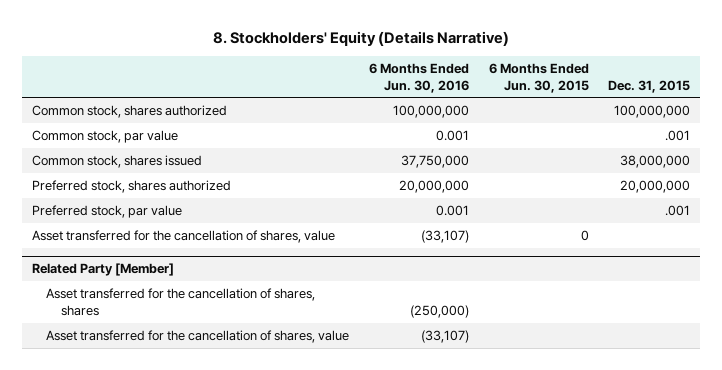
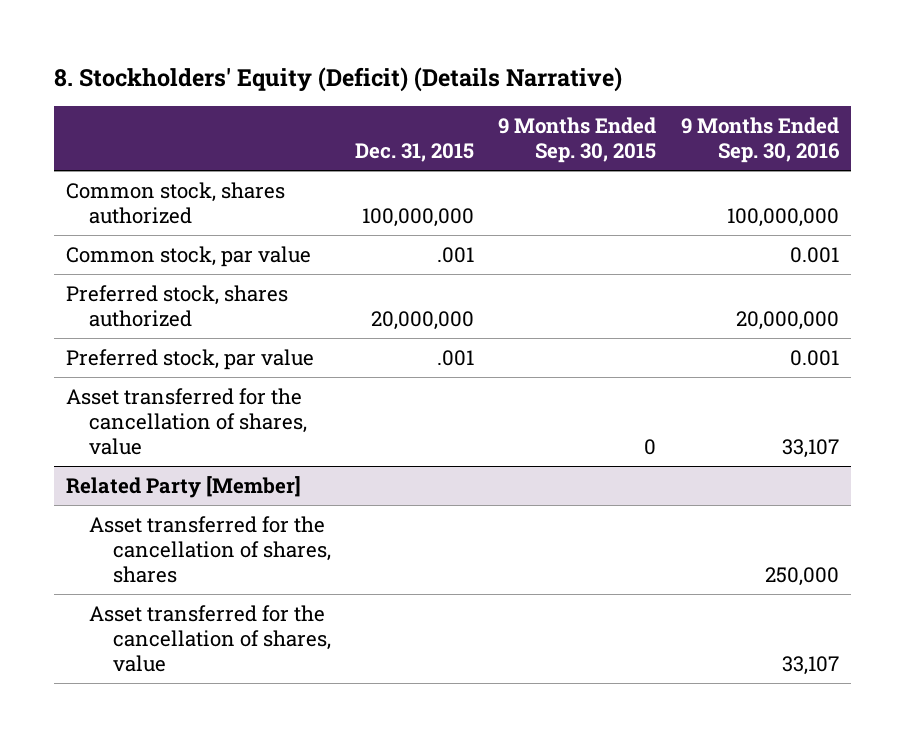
[213,30,510,46] 8. Stockholders' Equity (Details Narrative) -> [54,66,623,92] 8. Stockholders' Equity (Deficit) (Details Narrative)
[368,63,469,93] 6 Months Ended Jun. 30, 2016 -> none
[488,63,589,93] 6 Months Ended Jun. 30, 2015 -> none
none -> [498,116,657,163] 9 Months Ended Sep. 30, 2015
none -> [680,116,840,163] 9 Months Ended Sep. 30, 2016
[31,155,202,169] Common stock, shares issued -> none

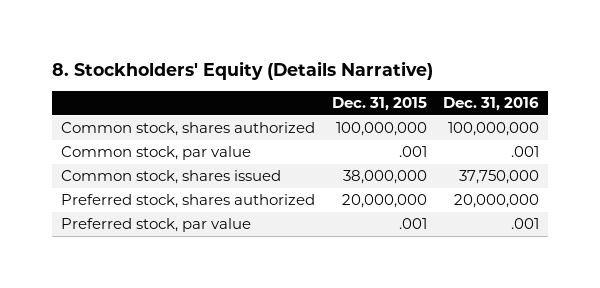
[54,66,623,92] 8. Stockholders' Equity (Deficit) (Details Narrative) -> [52,61,434,81] 8. Stockholders' Equity (Details Narrative)
[498,116,657,163] 9 Months Ended Sep. 30, 2015 -> none
[680,116,840,163] 9 Months Ended Sep. 30, 2016 -> none
none -> [443,97,540,112] Dec. 31, 2016
none -> [60,170,281,185] Common stock, shares issued
[66,387,308,456] Asset transferred for the cancellation of shares, value -> none
[66,475,302,498] Related Party [Member] -> none
[89,515,331,584] Asset transferred for the cancellation of shares, shares -> none
[89,604,331,673] Asset transferred for the cancellation of shares, value -> none

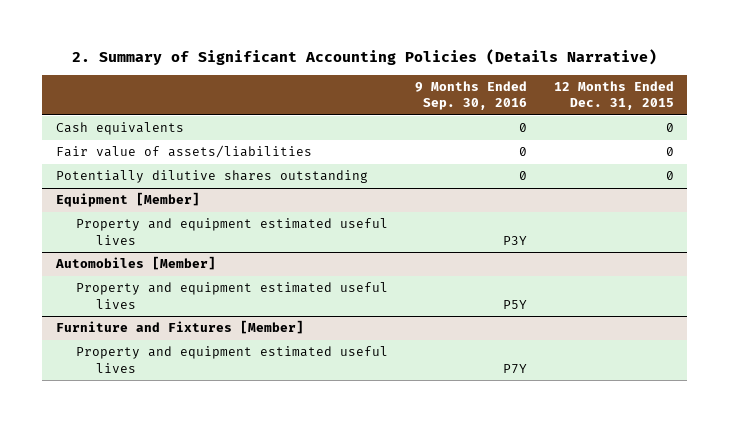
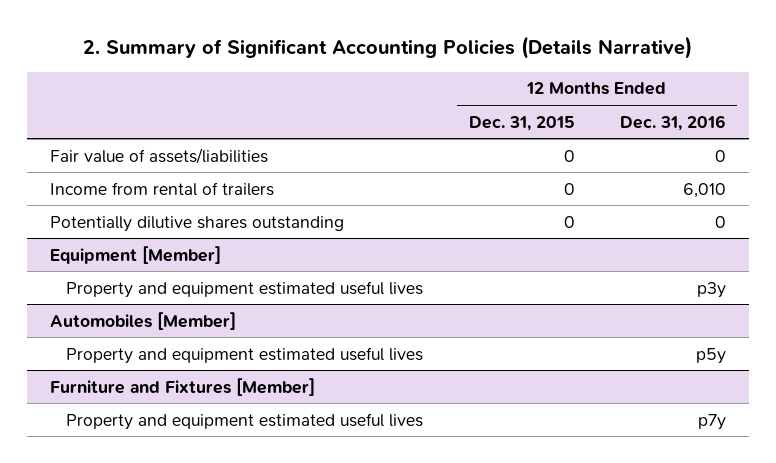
[414,81,527,111] 9 Months Ended Sep. 30, 2016 -> none
none -> [620,114,727,131] Dec. 31, 2016
[55,122,184,136] Cash equivalents -> none
none -> [49,181,274,196] Income from rental of trailers

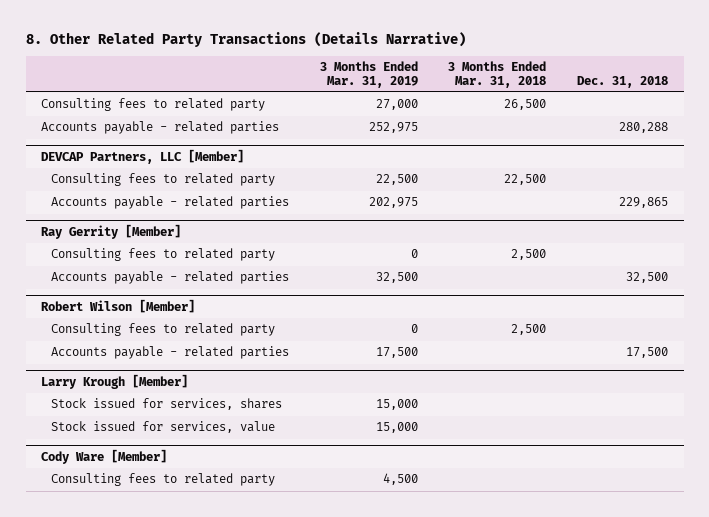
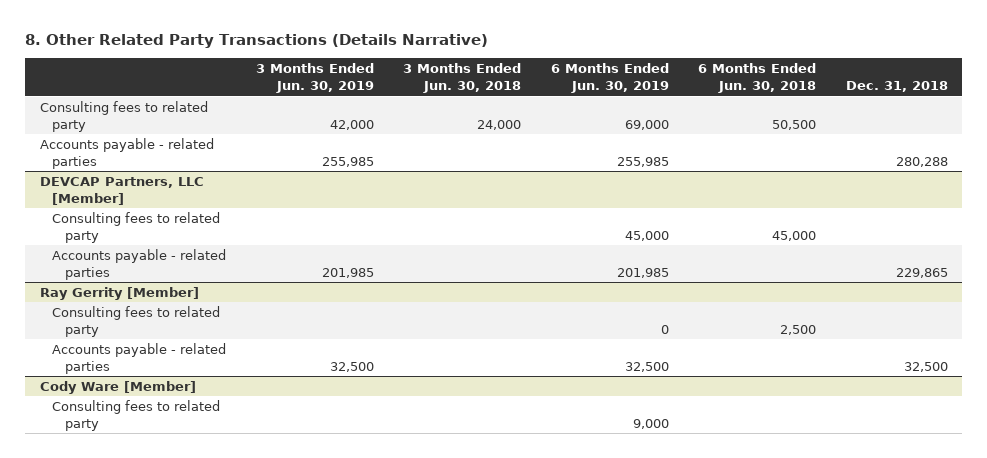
[319,61,418,88] 3 Months Ended Mar. 31, 2019 -> none
[448,61,547,88] 3 Months Ended Mar. 31, 2018 -> none
none -> [255,63,374,94] 3 Months Ended Jun. 30, 2019
none -> [403,63,522,94] 3 Months Ended Jun. 30, 2018
none -> [550,63,669,94] 6 Months Ended Jun. 30, 2019
none -> [698,63,817,94] 6 Months Ended Jun. 30, 2018
[41,299,196,314] Robert Wilson [Member] -> none
[50,323,275,337] Consulting fees to related party -> none
[50,346,289,360] Accounts payable - related parties -> none
[41,374,189,390] Larry Krough [Member] -> none
[50,398,282,411] Stock issued for services, shares -> none
[50,421,275,434] Stock issued for services, value -> none

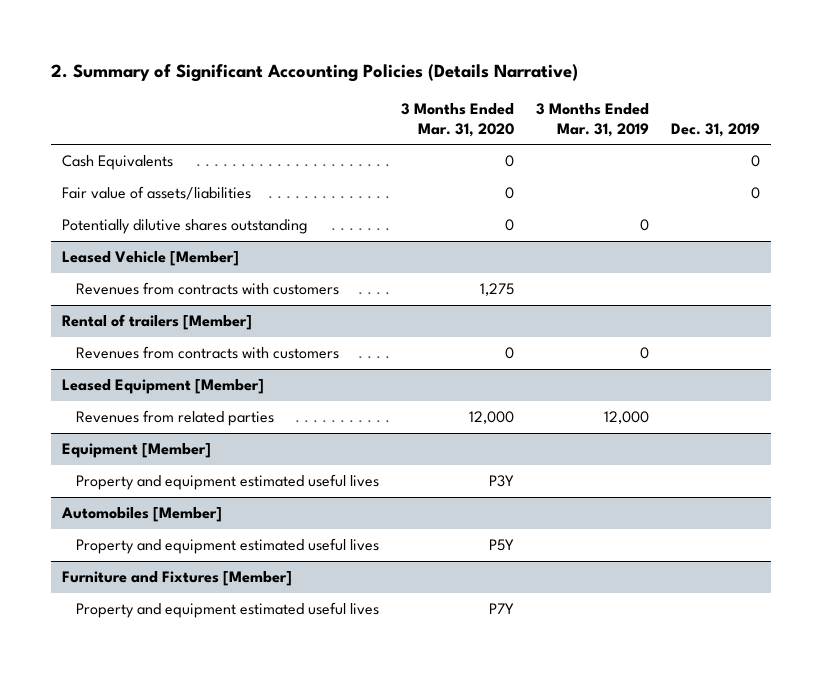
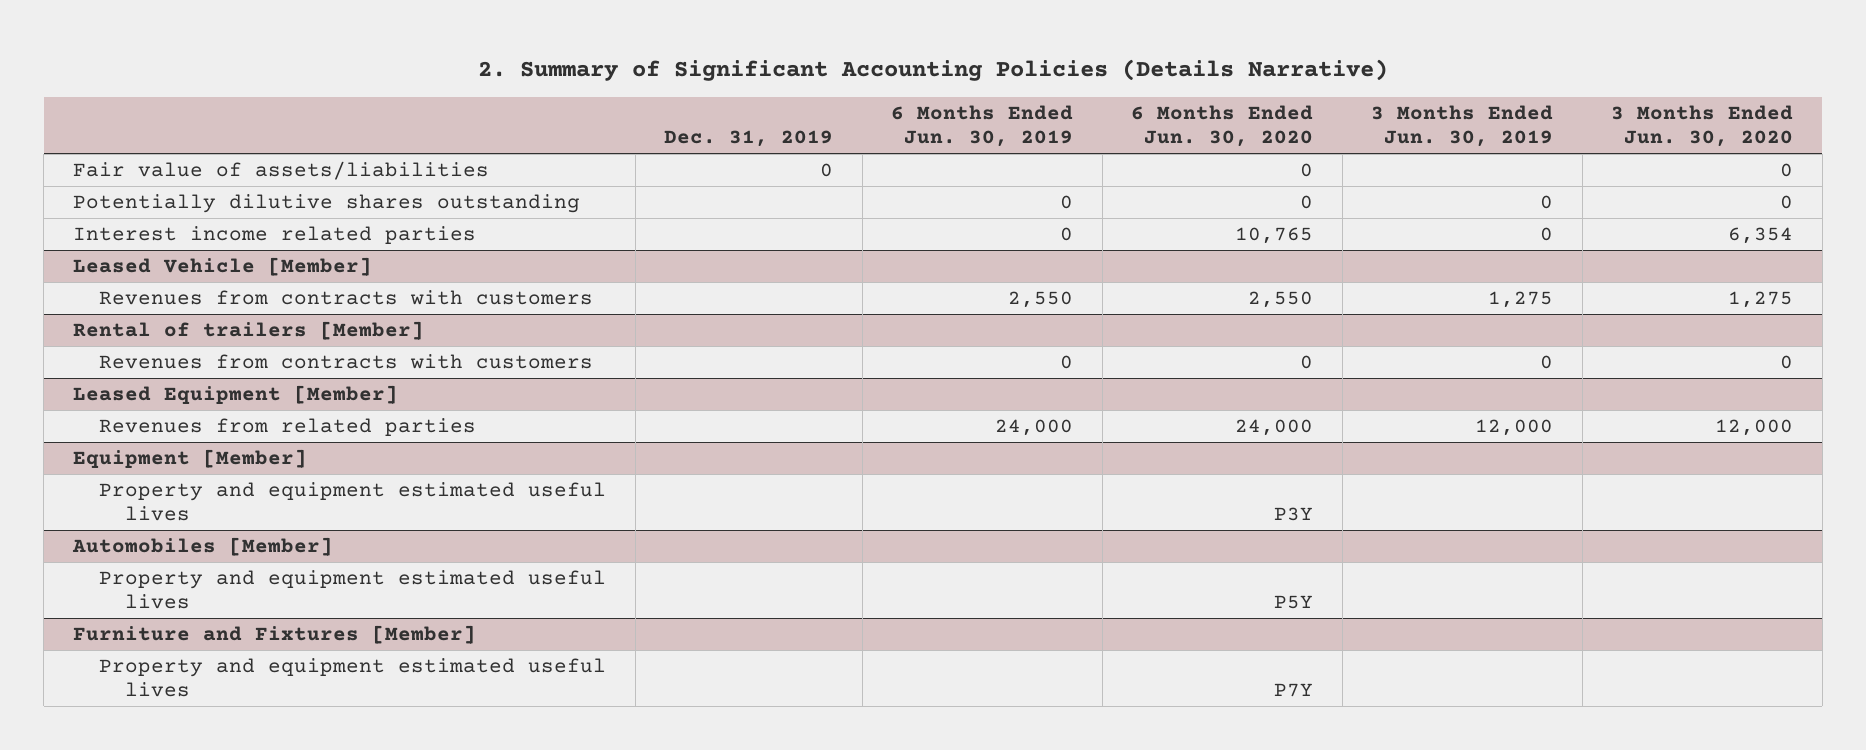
[401,103,515,137] 3 Months Ended Mar. 31, 2020 -> none
[535,103,649,137] 3 Months Ended Mar. 31, 2019 -> none
none -> [891,104,1074,148] 6 Months Ended Jun. 30, 2019
none -> [1131,104,1314,148] 6 Months Ended Jun. 30, 2020
none -> [1371,104,1554,148] 3 Months Ended Jun. 30, 2019
none -> [1611,104,1794,148] 3 Months Ended Jun. 30, 2020
[62,155,174,171] Cash Equivalents -> none
none -> [73,225,477,244] Interest income related parties

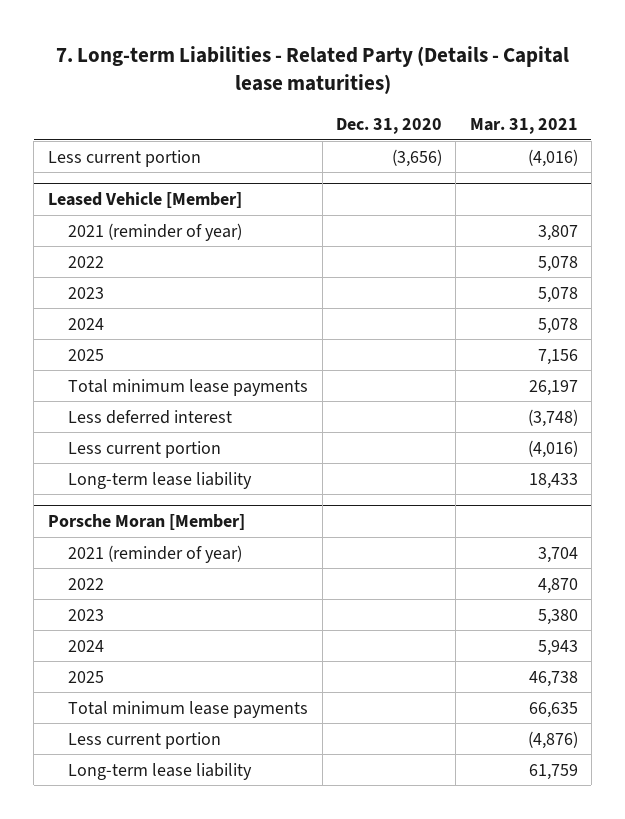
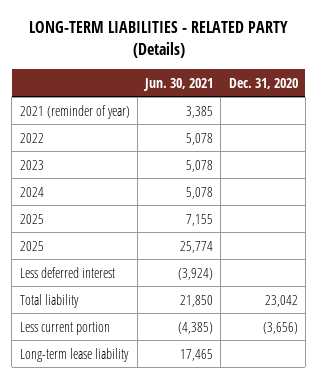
[55,46,569,95] 7. Long-term Liabilities - Related Party (Details - Capital lease maturities) -> [28,21,288,59] LONG-TERM LIABILITIES - RELATED PARTY (Details)
[469,118,578,135] Mar. 31, 2021 -> none
none -> [143,77,214,91] Jun. 30, 2021
none -> [19,104,130,119] 2021 (reminder of year)
none -> [19,132,44,143] 2022
none -> [19,159,44,170] 2023
none -> [19,186,44,197] 2024
none -> [19,213,44,224] 2025
none -> [19,240,44,251] 2025
none -> [19,266,115,278] Less deferred interest
none -> [19,293,79,308] Total liability
[47,192,242,209] Leased Vehicle [Member] -> none
[68,222,243,241] 2021 (reminder of year) -> none
[68,255,105,268] 2022 -> none
[68,286,105,299] 2023 -> none
[68,317,105,330] 2024 -> none
[68,348,105,361] 2025 -> none
[68,378,309,396] Total minimum lease payments -> none
[68,409,233,424] Less deferred interest -> none
[68,440,222,458] Less current portion -> none
[68,471,253,489] Long-term lease liability -> none
[47,514,245,531] Porsche Moran [Member] -> none
[68,544,243,563] 2021 (reminder of year) -> none
[68,577,105,590] 2022 -> none
[68,608,105,621] 2023 -> none
[68,639,105,652] 2024 -> none
[68,670,105,683] 2025 -> none
[68,700,309,718] Total minimum lease payments -> none
[68,731,222,749] Less current portion -> none
[68,762,253,780] Long-term lease liability -> none
none -> [19,347,129,362] Long-term lease liability

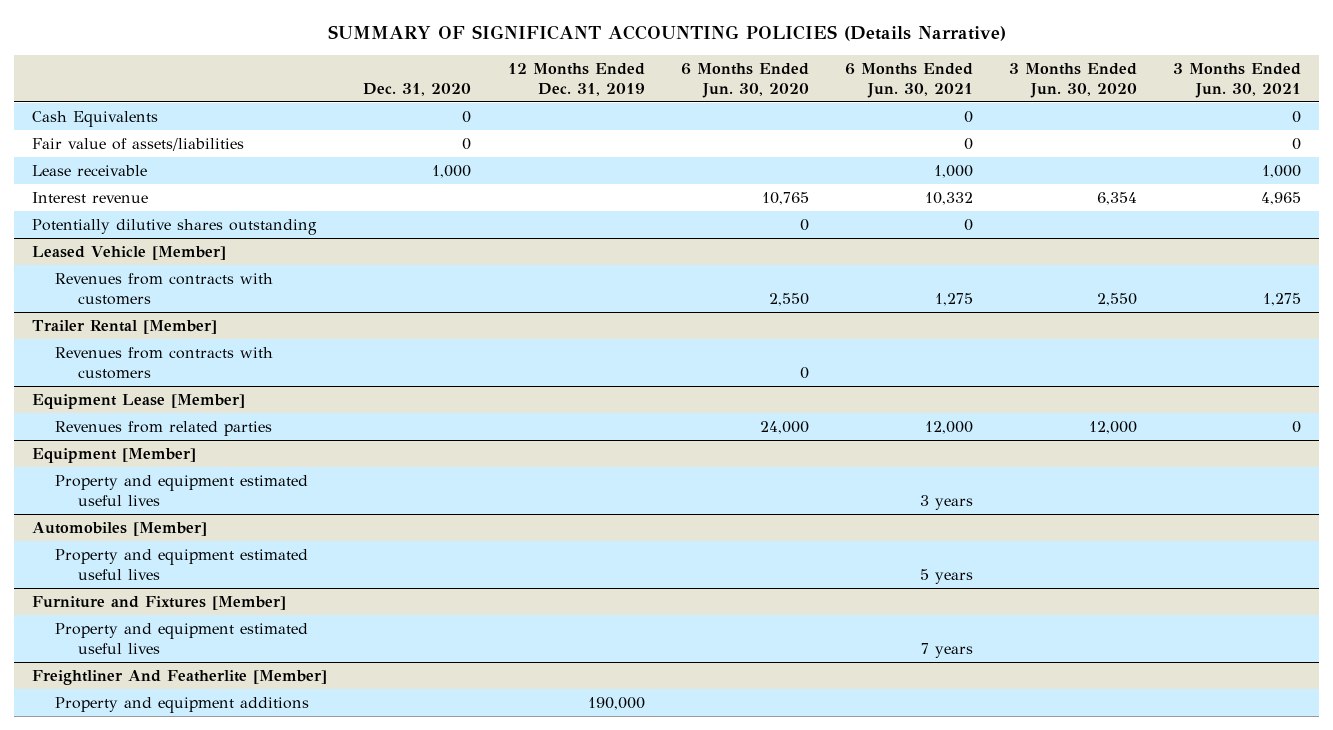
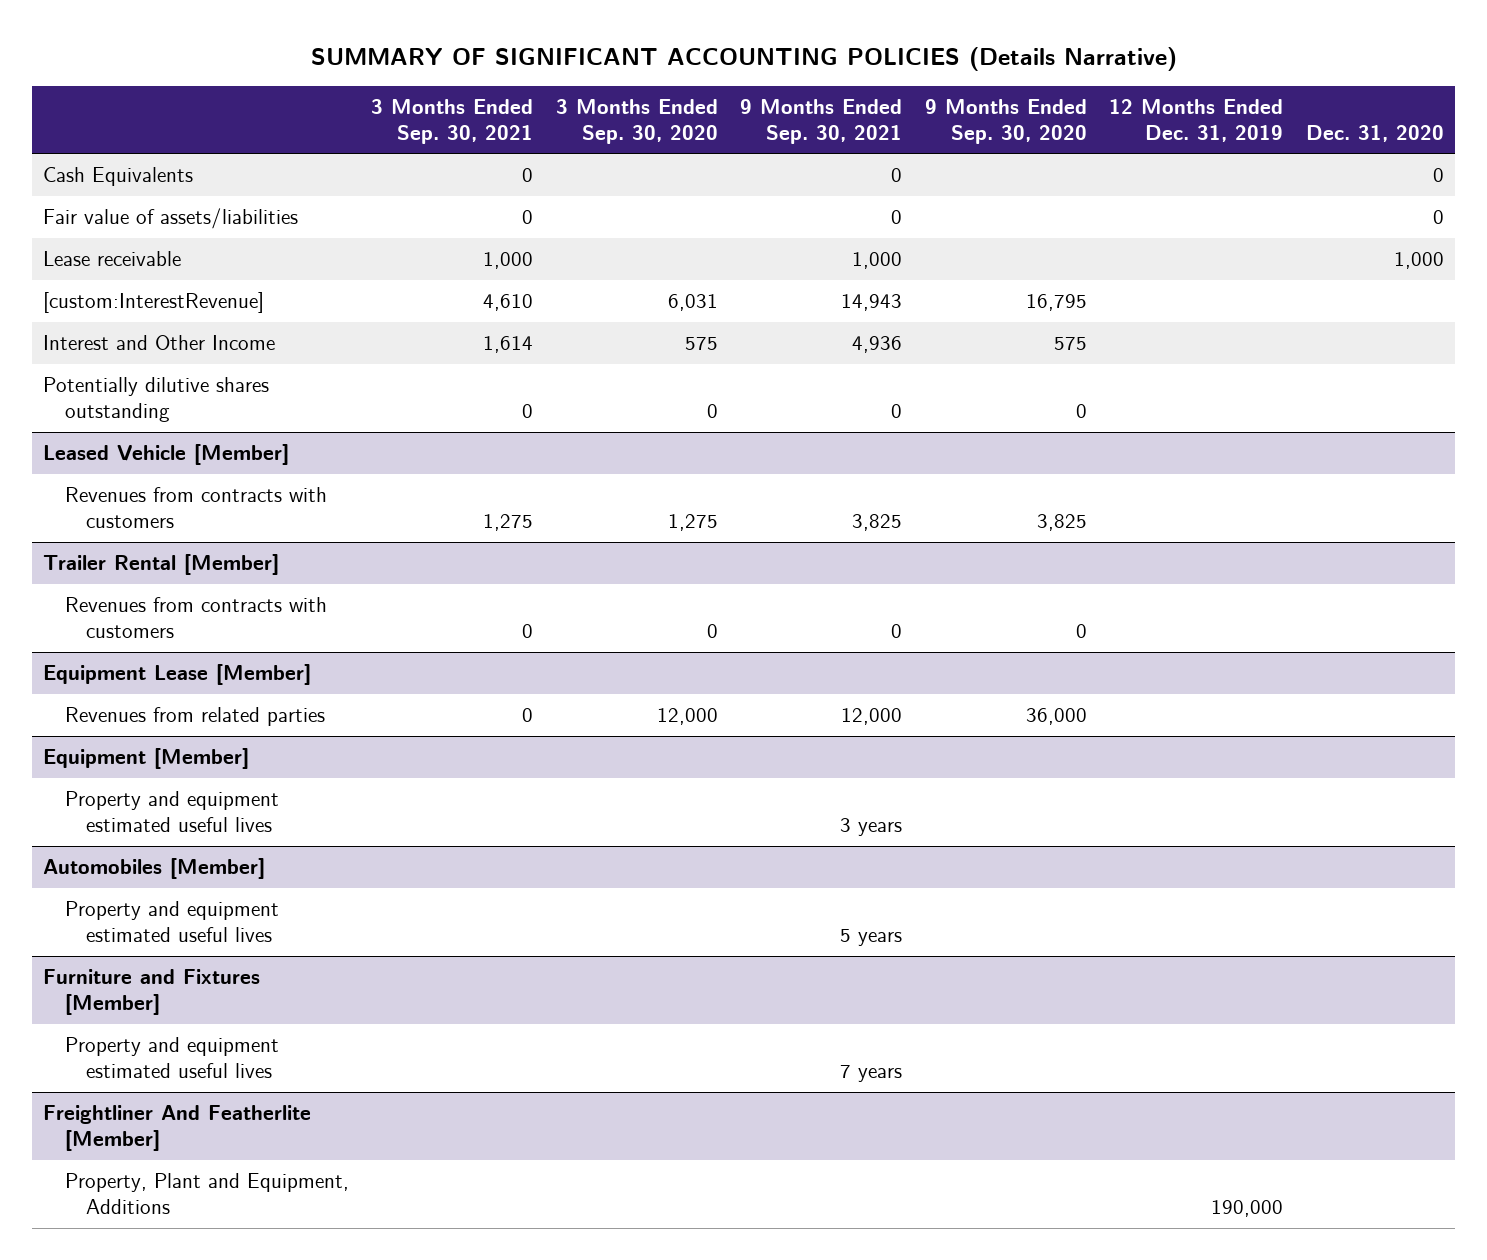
[680,63,809,98] 6 Months Ended Jun. 30, 2020 -> none
[844,63,973,98] 6 Months Ended Jun. 30, 2021 -> none
[1008,63,1137,98] 3 Months Ended Jun. 30, 2020 -> none
[1173,63,1302,98] 3 Months Ended Jun. 30, 2021 -> none
none -> [371,99,534,144] 3 Months Ended Sep. 30, 2021
none -> [555,99,718,144] 3 Months Ended Sep. 30, 2020
none -> [740,99,903,144] 9 Months Ended Sep. 30, 2021
none -> [924,99,1087,144] 9 Months Ended Sep. 30, 2020
[32,192,149,204] Interest revenue -> [43,292,265,314] [custom:InterestRevenue]
none -> [43,335,276,351] Interest and Other Income
[55,697,310,714] Property and equipment additions -> [64,1173,349,1214] Property, Plant and Equipment, Additions

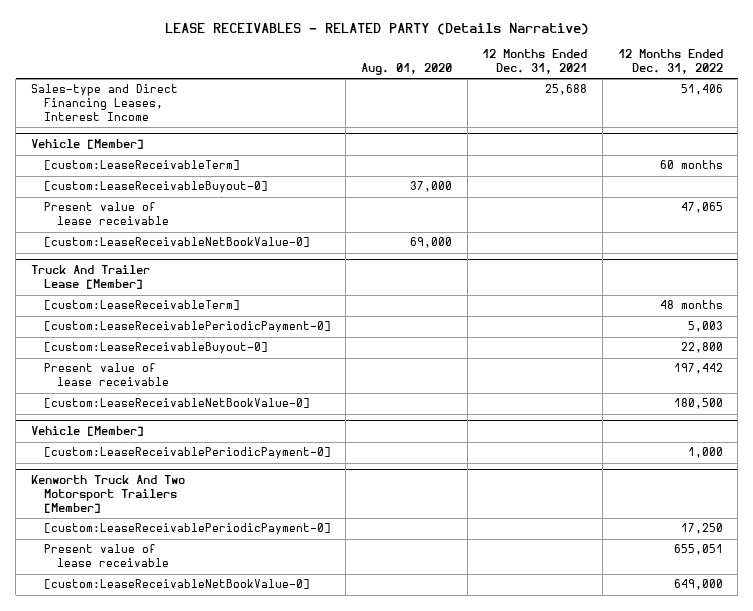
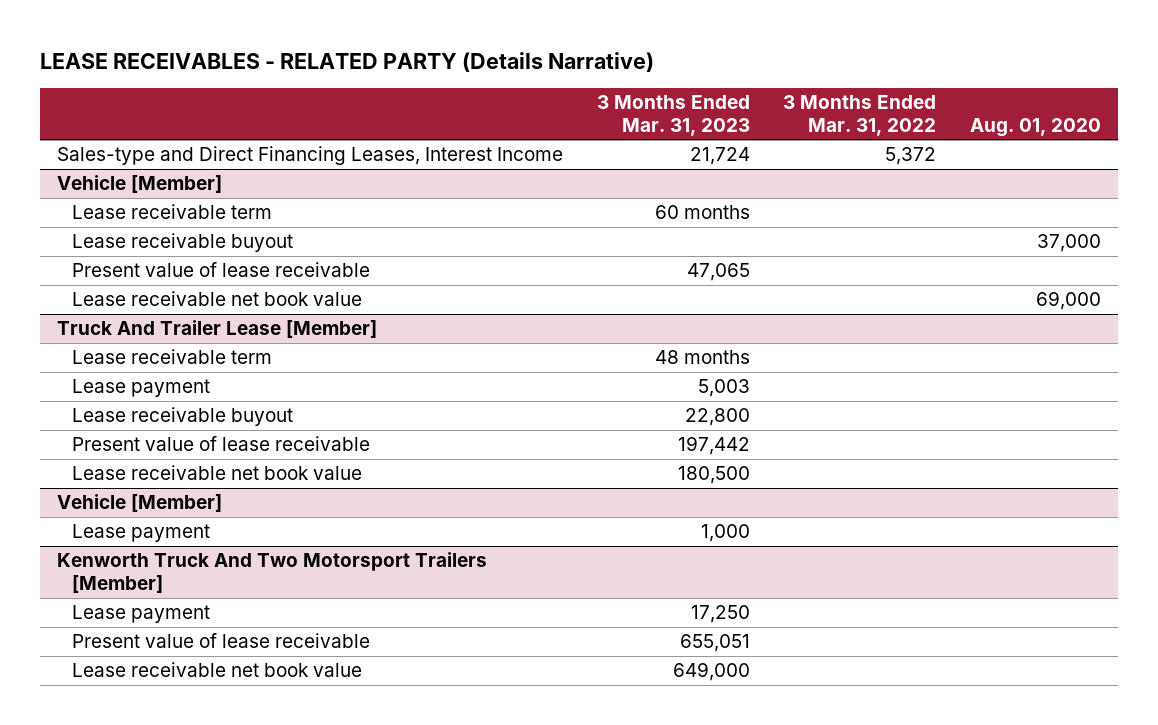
[482,49,588,75] 12 Months Ended Dec. 31, 2021 -> none
[617,49,723,75] 12 Months Ended Dec. 31, 2022 -> none
none -> [596,95,750,136] 3 Months Ended Mar. 31, 2023
none -> [783,95,937,136] 3 Months Ended Mar. 31, 2022
[43,160,240,171] [custom:LeaseReceivableTerm] -> [71,204,272,220] Lease receivable term
[43,181,268,194] [custom:LeaseReceivableBuyout-0] -> [71,233,293,253] Lease receivable buyout
[43,237,310,248] [custom:LeaseReceivableNetBookValue-0] -> [71,291,362,307] Lease receivable net book value
[43,300,240,311] [custom:LeaseReceivableTerm] -> [71,349,272,365] Lease receivable term
[43,321,331,334] [custom:LeaseReceivablePeriodicPayment-0] -> [71,379,210,398] Lease payment
[43,342,268,355] [custom:LeaseReceivableBuyout-0] -> [71,407,293,427] Lease receivable buyout
[43,398,310,409] [custom:LeaseReceivableNetBookValue-0] -> [71,465,362,481] Lease receivable net book value
[43,447,331,460] [custom:LeaseReceivablePeriodicPayment-0] -> [71,524,210,543] Lease payment
[43,523,331,536] [custom:LeaseReceivablePeriodicPayment-0] -> [71,605,210,624] Lease payment
[43,579,310,590] [custom:LeaseReceivableNetBookValue-0] -> [71,662,362,678] Lease receivable net book value

